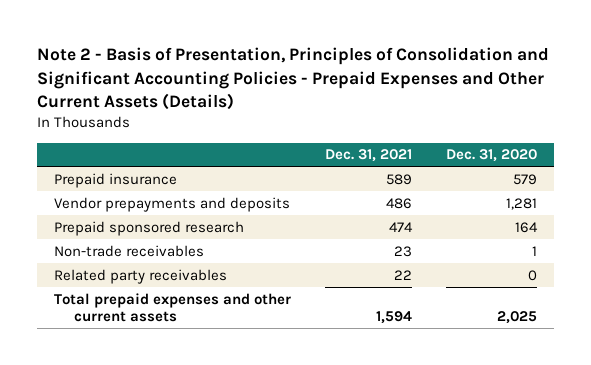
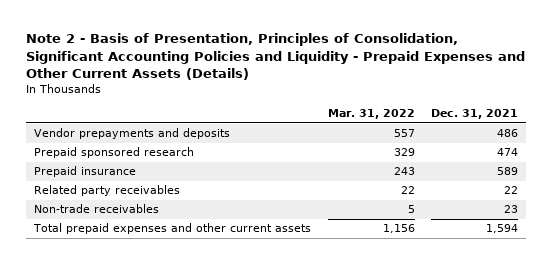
[36,47,549,111] Note 2 - Basis of Presentation, Principles of Consolidation and Significant Accounting Policies - Prepaid Expenses and Other Current Assets (Details) -> [26,33,526,80] Note 2 - Basis of Presentation, Principles of Consolidation, Significant Accounting Policies and Liquidity - Prepaid Expenses and Other Current Assets (Details)
[445,149,537,163] Dec. 31, 2020 -> none
none -> [327,109,415,120] Mar. 31, 2022
[53,172,177,188] Prepaid insurance -> [34,166,137,178] Prepaid insurance
[53,244,204,257] Non-trade receivables -> [34,204,160,214] Non-trade receivables

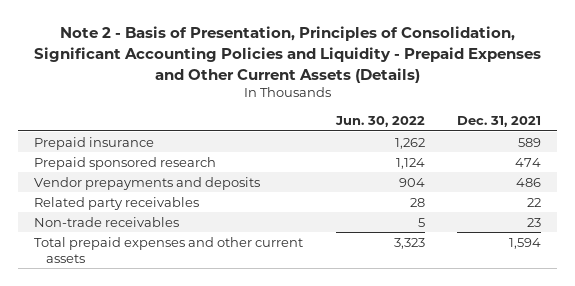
[327,109,415,120] Mar. 31, 2022 -> none
none -> [334,116,425,128] Jun. 30, 2022
[34,147,195,159] Prepaid sponsored research -> [34,156,217,170] Prepaid sponsored research
[34,128,231,140] Vendor prepayments and deposits -> [34,176,261,190] Vendor prepayments and deposits

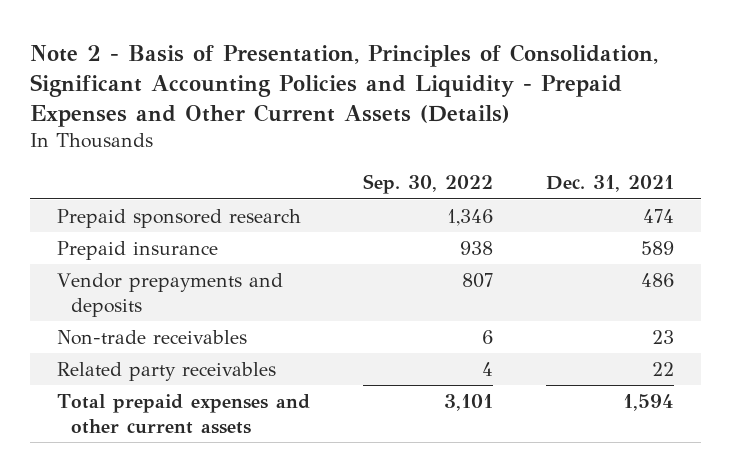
[334,116,425,128] Jun. 30, 2022 -> none
none -> [363,174,494,195] Sep. 30, 2022
[34,136,155,150] Prepaid insurance -> [57,240,219,260] Prepaid insurance
[34,196,200,210] Related party receivables -> [57,361,277,381] Related party receivables

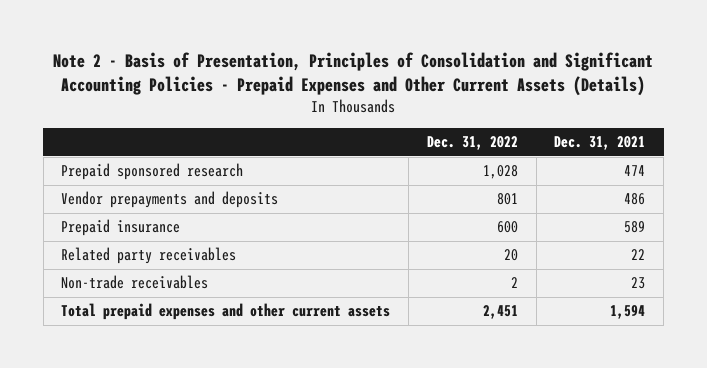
[30,43,659,127] Note 2 - Basis of Presentation, Principles of Consolidation, Significant Accounting Policies and Liquidity - Prepaid Expenses and Other Current Assets (Details) -> [53,52,654,97] Note 2 - Basis of Presentation, Principles of Consolidation and Significant Accounting Policies - Prepaid Expenses and Other Current Assets (Details)
[363,174,494,195] Sep. 30, 2022 -> none
none -> [426,136,518,151] Dec. 31, 2022
[57,240,219,260] Prepaid insurance -> [61,219,181,237] Prepaid insurance
[57,329,248,345] Non-trade receivables -> [61,275,209,290] Non-trade receivables

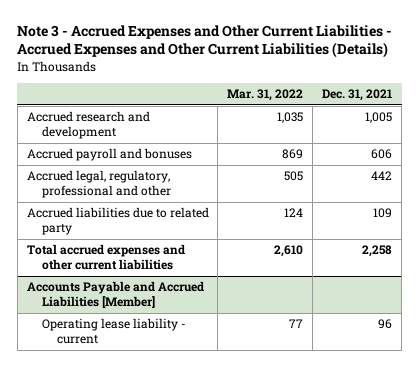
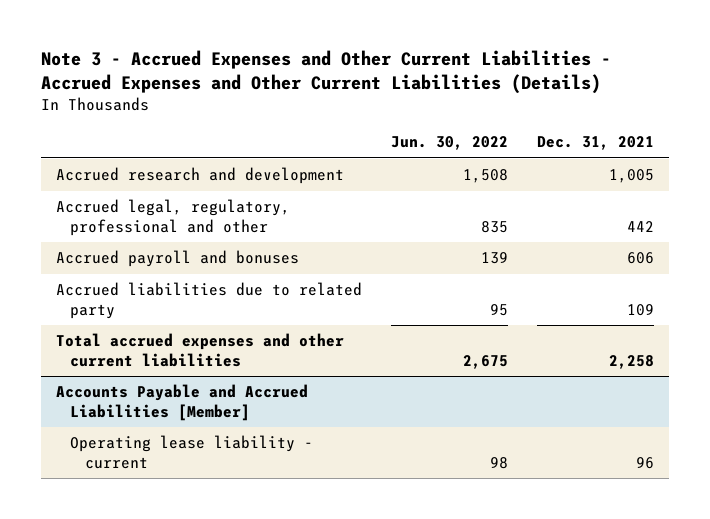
[227,88,304,101] Mar. 31, 2022 -> none
none -> [391,136,509,151] Jun. 30, 2022
[26,148,192,162] Accrued payroll and bonuses -> [55,250,299,268] Accrued payroll and bonuses

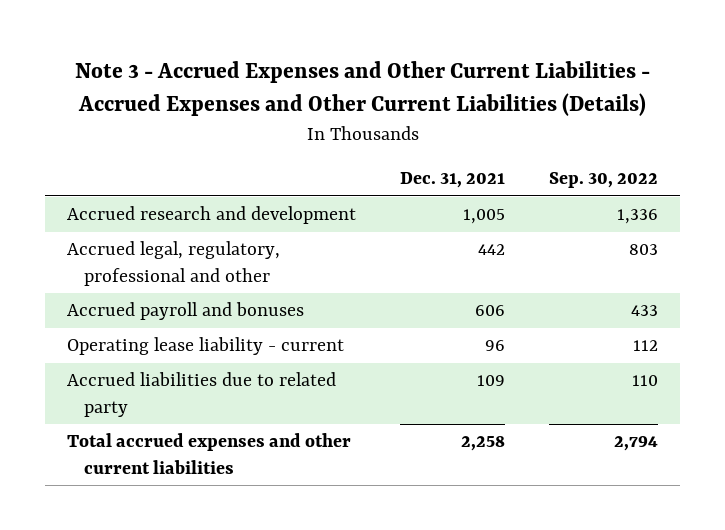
[391,136,509,151] Jun. 30, 2022 -> none
none -> [548,172,658,189] Sep. 30, 2022
none -> [67,337,345,356] Operating lease liability - current
[55,384,308,421] Accounts Payable and Accrued Liabilities [Member] -> none
[70,435,314,469] Operating lease liability - current -> none

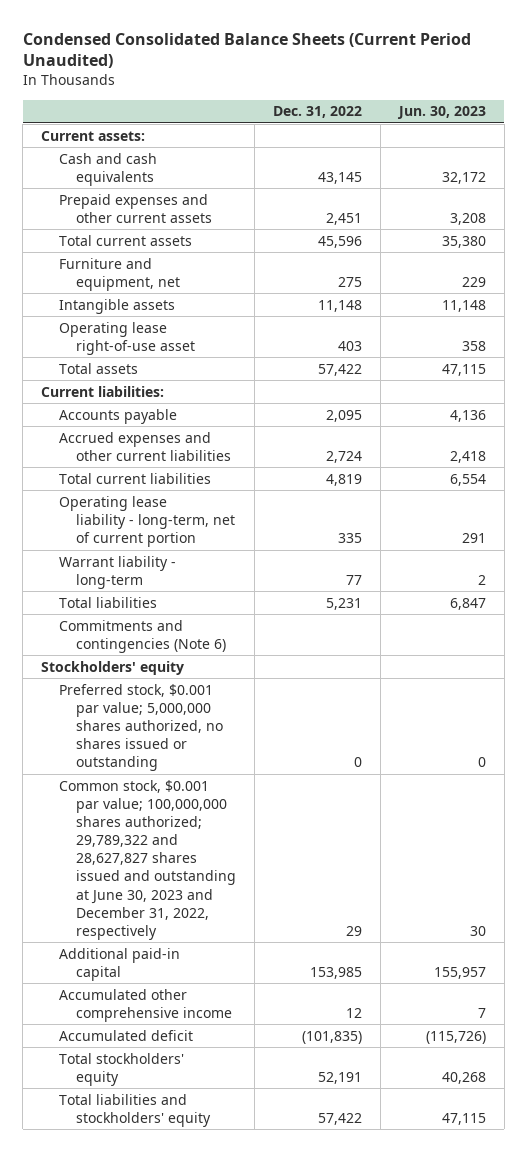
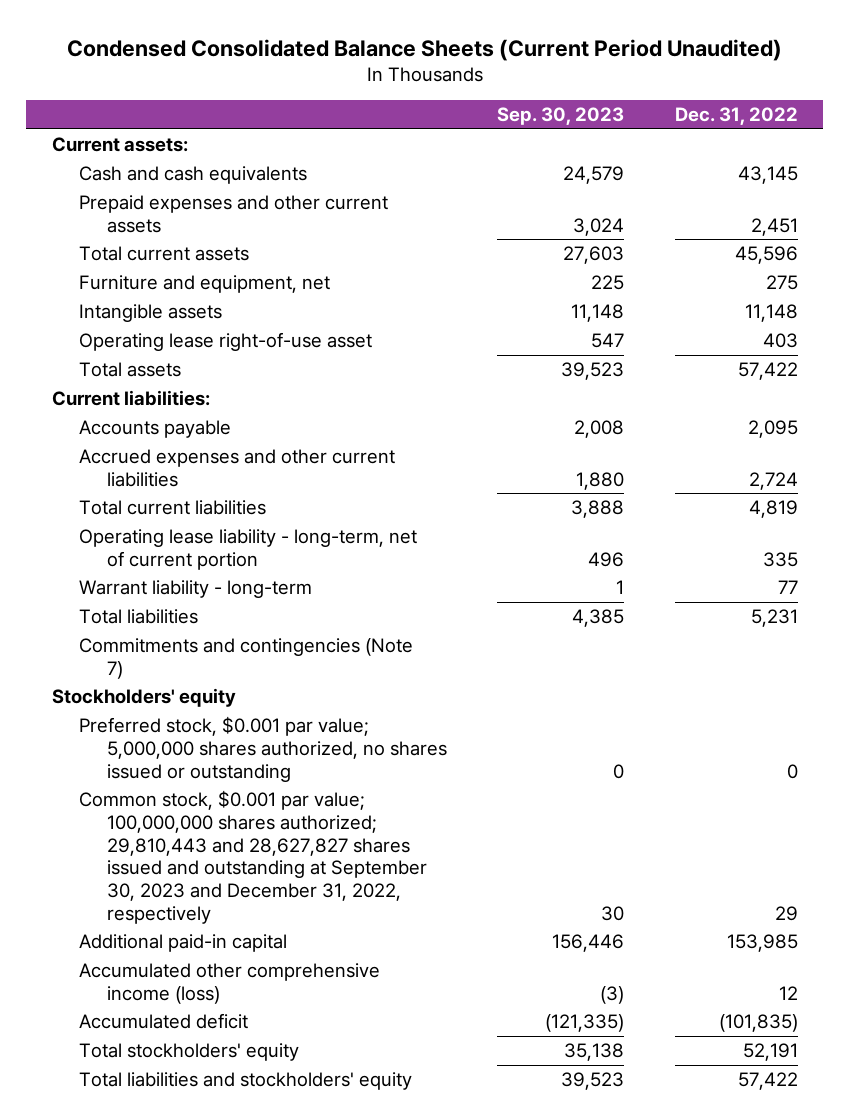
[397,106,487,120] Jun. 30, 2023 -> none
none -> [497,107,625,126] Sep. 30, 2023
[58,619,227,653] Commitments and contingencies (Note 6) -> [79,638,414,679] Commitments and contingencies (Note 7)
[58,779,237,940] Common stock, $0.001 par value; 100,000,000 shares authorized; 29,789,322 and 28,627,827 shares issued and outstanding at June 30, 2023 and December 31, 2022, respectively -> [79,790,427,924] Common stock, $0.001 par value; 100,000,000 shares authorized; 29,810,443 and 28,627,827 shares issued and outstanding at September 30, 2023 and December 31, 2022, respectively
[58,988,233,1022] Accumulated other comprehensive income -> [79,963,381,1004] Accumulated other comprehensive income (loss)

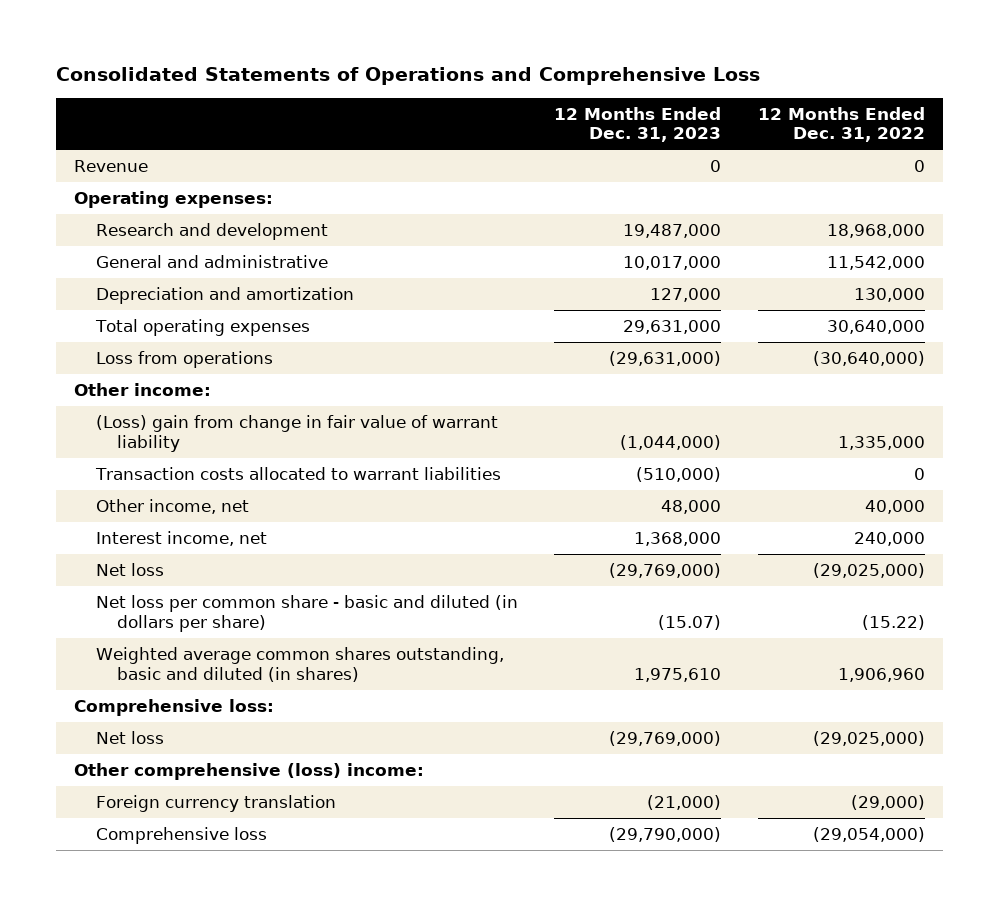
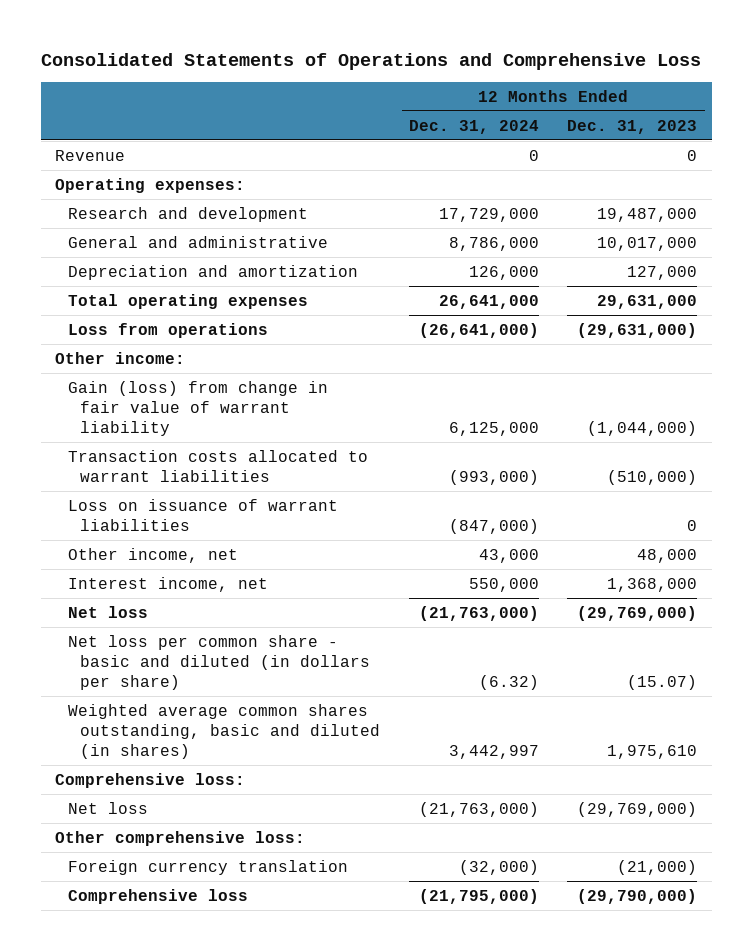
[757,106,925,143] 12 Months Ended Dec. 31, 2022 -> none
none -> [408,119,539,134] Dec. 31, 2024
[95,415,498,452] (Loss) gain from change in fair value of warrant liability -> [67,380,328,436] Gain (loss) from change in fair value of warrant liability
none -> [67,498,338,531] Loss on issuance of warrant liabilities
[73,763,424,781] Other comprehensive (loss) income: -> [55,830,306,846] Other comprehensive loss:

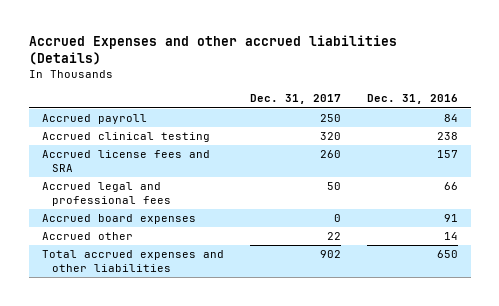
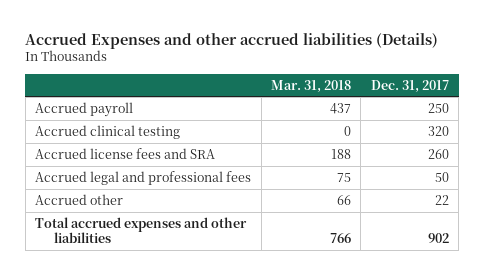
[366,94,458,105] Dec. 31, 2016 -> none
none -> [270,79,351,93] Mar. 31, 2018
[41,214,196,225] Accrued board expenses -> none

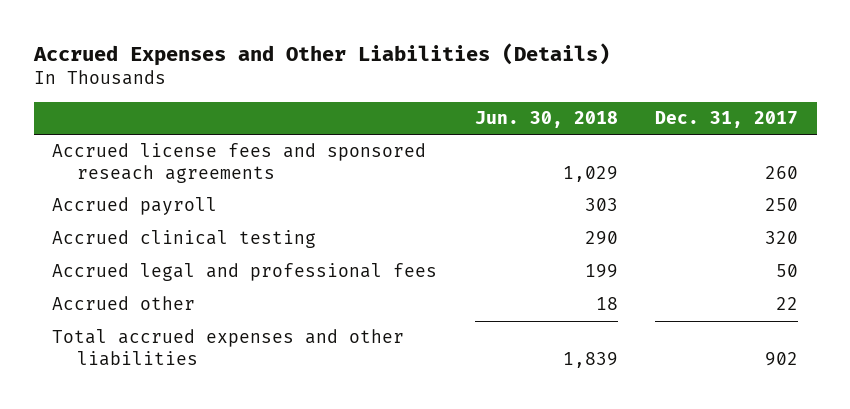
[25,32,439,49] Accrued Expenses and other accrued liabilities (Details) -> [32,42,610,66] Accrued Expenses and Other Liabilities (Details)
[270,79,351,93] Mar. 31, 2018 -> none
none -> [474,111,618,129] Jun. 30, 2018
none -> [52,143,427,183] Accrued license fees and sponsored reseach agreements
[35,147,216,159] Accrued license fees and SRA -> none

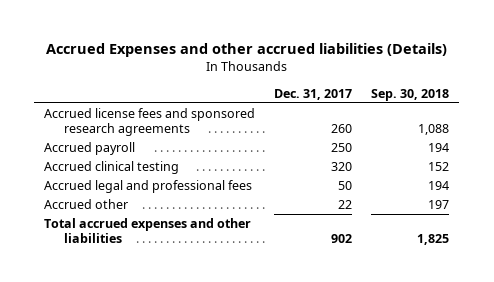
[32,42,610,66] Accrued Expenses and Other Liabilities (Details) -> [45,43,447,58] Accrued Expenses and other accrued liabilities (Details)
[474,111,618,129] Jun. 30, 2018 -> none
none -> [371,89,450,102] Sep. 30, 2018
[52,143,427,183] Accrued license fees and sponsored reseach agreements -> [44,107,256,136] Accrued license fees and sponsored research agreements

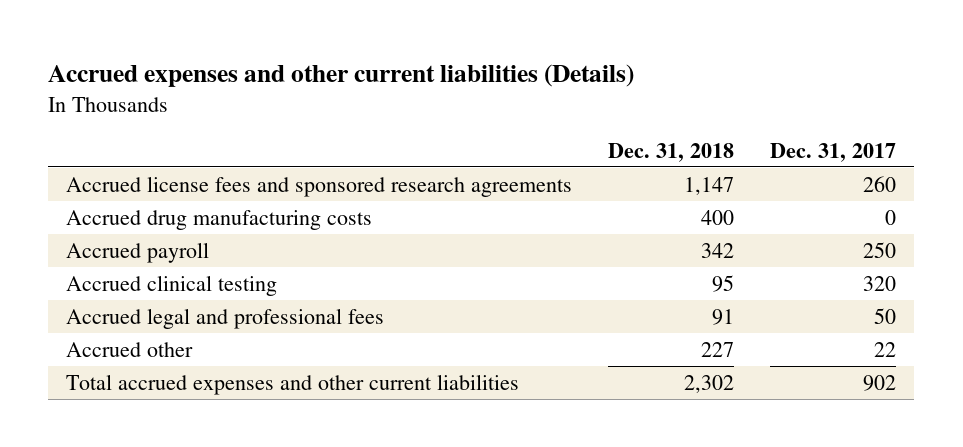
[45,43,447,58] Accrued Expenses and other accrued liabilities (Details) -> [48,64,635,88] Accrued expenses and other current liabilities (Details)
[371,89,450,102] Sep. 30, 2018 -> none
none -> [608,142,735,162] Dec. 31, 2018
none -> [66,209,373,230] Accrued drug manufacturing costs
[44,217,252,243] Total accrued expenses and other liabilities -> [66,373,520,395] Total accrued expenses and other current liabilities

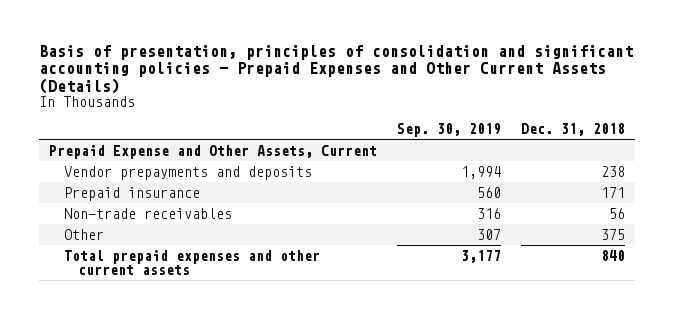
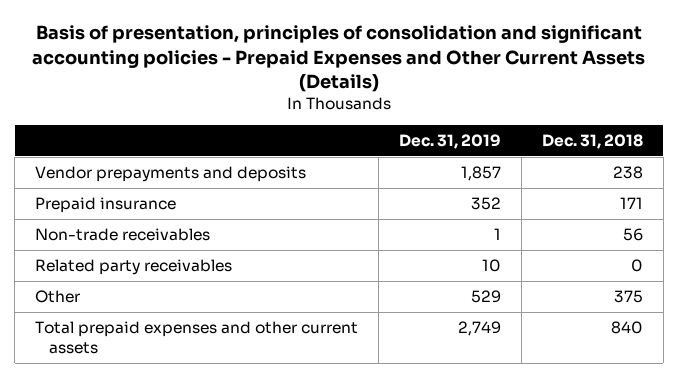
[397,123,502,138] Sep. 30, 2019 -> none
none -> [399,133,502,149] Dec. 31, 2019
[49,144,378,159] Prepaid Expense and Other Assets, Current -> none
none -> [35,259,233,276] Related party receivables

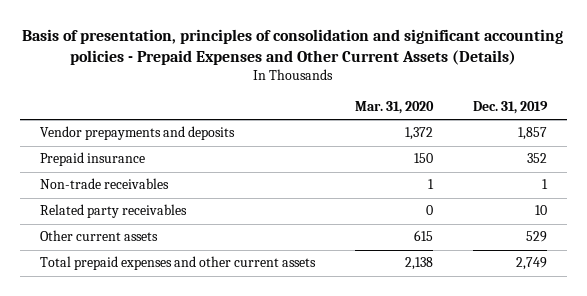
[541,133,643,149] Dec. 31, 2018 -> none
none -> [354,100,434,114] Mar. 31, 2020
[35,290,81,304] Other -> [39,230,158,242] Other current assets

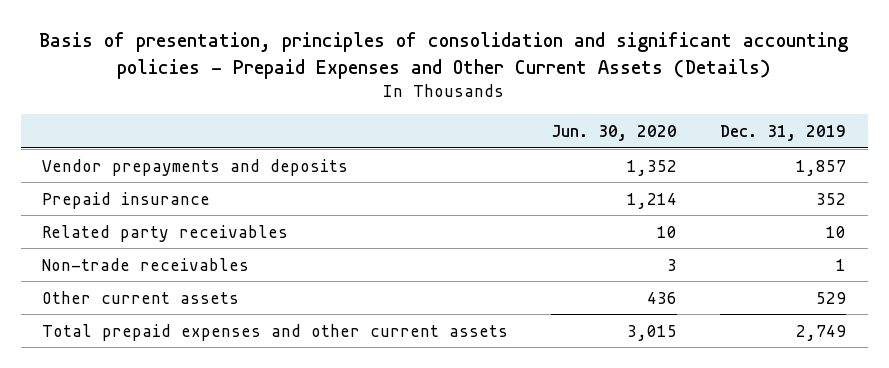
[354,100,434,114] Mar. 31, 2020 -> none
none -> [551,124,678,141] Jun. 30, 2020
[39,178,169,190] Non-trade receivables -> [42,257,250,271] Non-trade receivables

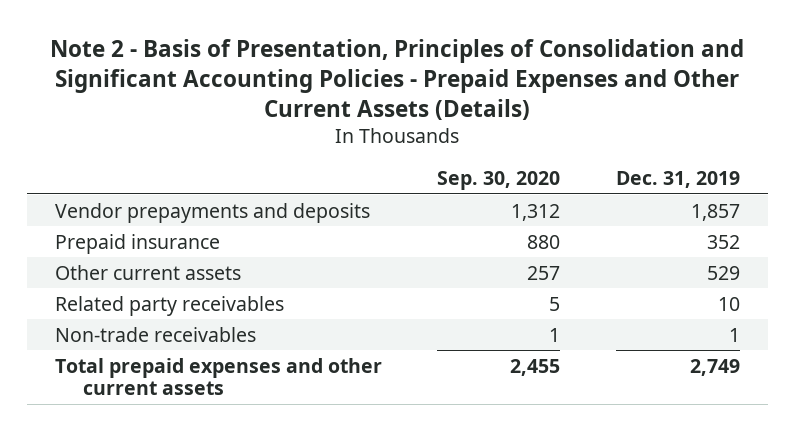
[39,32,849,79] Basis of presentation, principles of consolidation and significant accounting policies - Prepaid Expenses and Other Current Assets (Details) -> [50,38,745,120] Note 2 - Basis of Presentation, Principles of Consolidation and Significant Accounting Policies - Prepaid Expenses and Other Current Assets (Details)
[551,124,678,141] Jun. 30, 2020 -> none
none -> [437,171,561,191] Sep. 30, 2020
[42,290,240,304] Other current assets -> [54,264,241,280] Other current assets

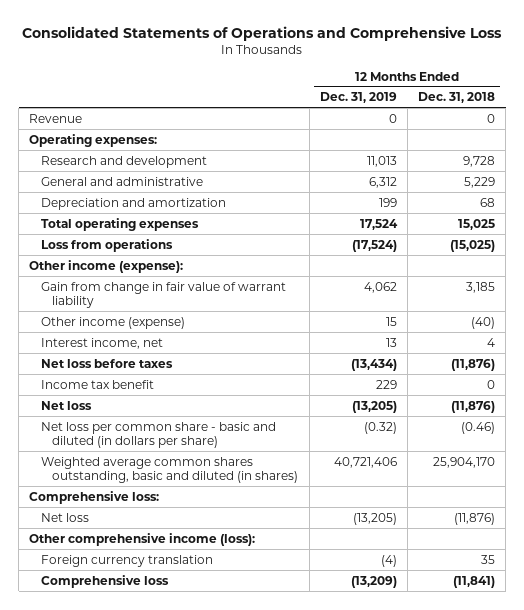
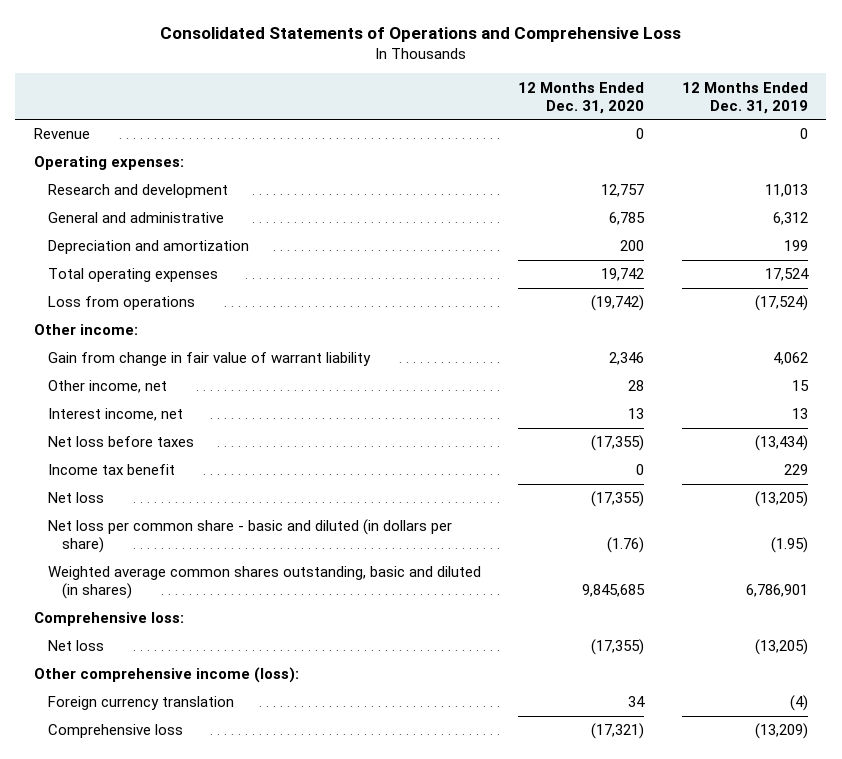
[418,92,496,104] Dec. 31, 2018 -> none
none -> [518,81,645,114] 12 Months Ended Dec. 31, 2020
[29,259,184,273] Other income (expense): -> [34,324,139,336] Other income:
[40,316,185,329] Other income (expense) -> [47,380,167,394] Other income, net
[363,421,397,434] (0.32) -> [770,537,808,554] (1.95)
[333,456,397,468] 40,721,406 -> [745,584,808,598] 6,786,901

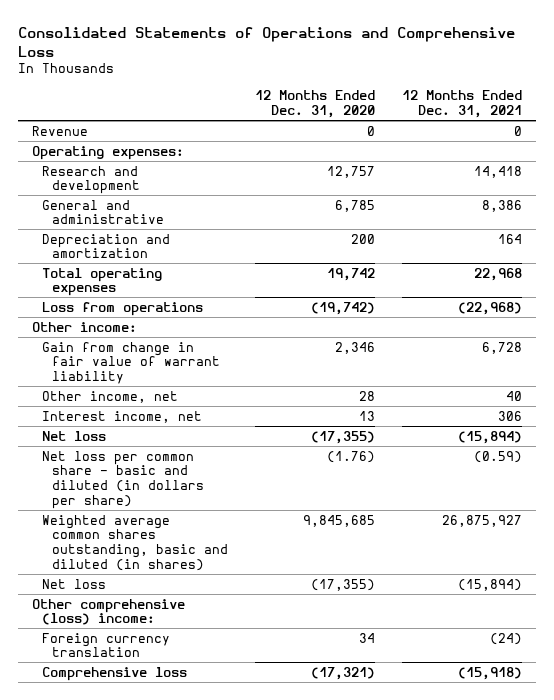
[681,81,808,114] 12 Months Ended Dec. 31, 2019 -> none
none -> [402,90,523,118] 12 Months Ended Dec. 31, 2021
[47,436,194,448] Net loss before taxes -> none
[47,464,175,476] Income tax benefit -> none
[34,612,185,627] Comprehensive loss: -> none
[34,667,300,684] Other comprehensive income (loss): -> [31,598,185,626] Other comprehensive (loss) income:

